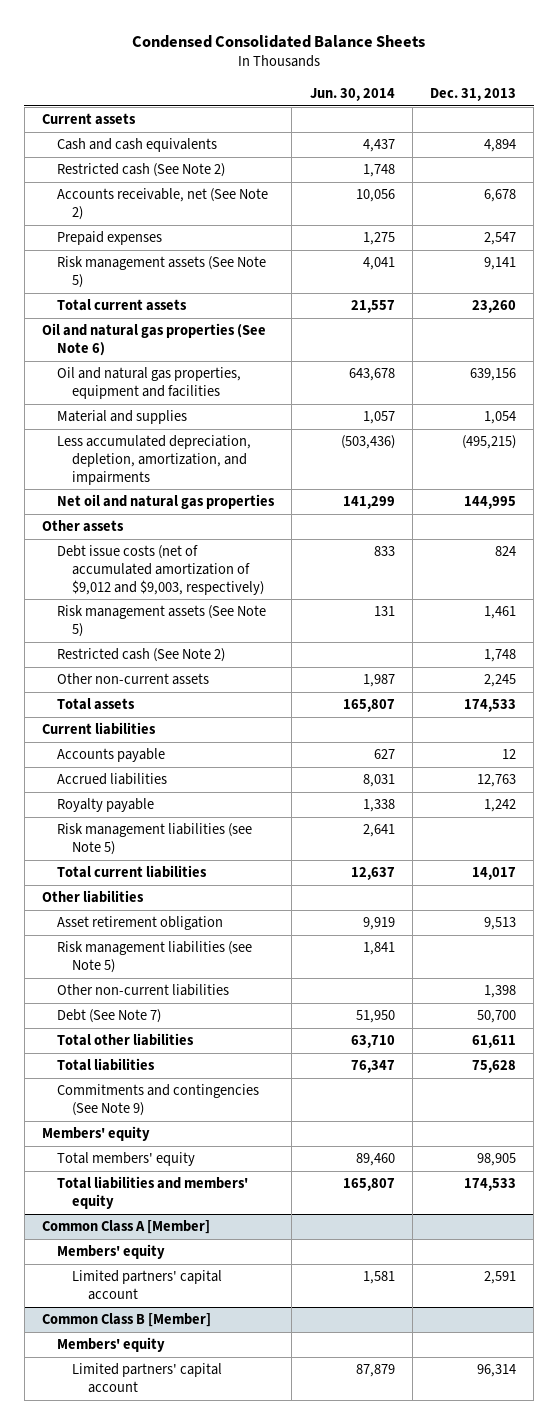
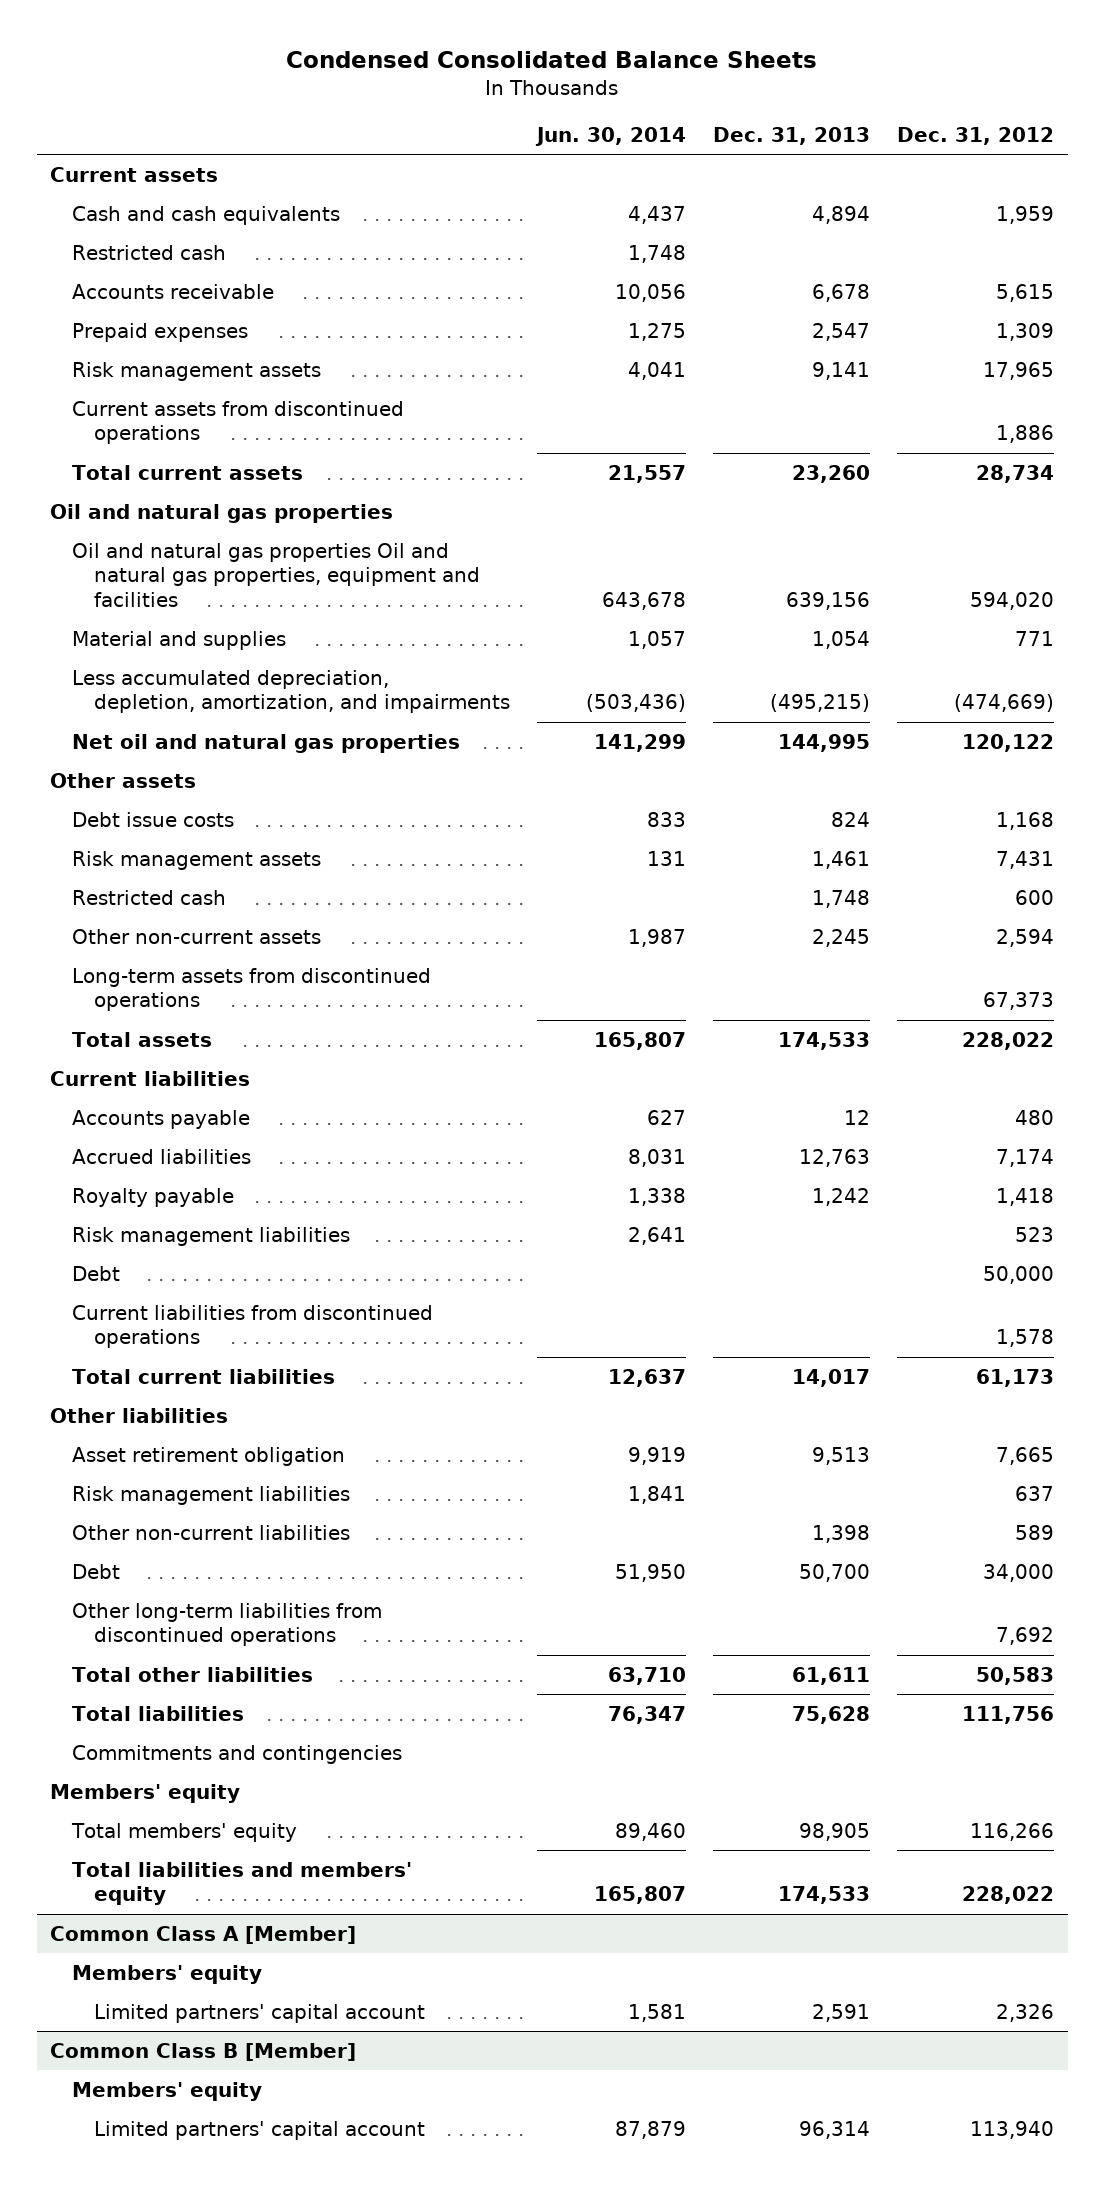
none -> [897,127,1055,146] Dec. 31, 2012
[57,163,226,178] Restricted cash (See Note 2) -> [72,245,227,261] Restricted cash
[57,188,269,220] Accounts receivable, net (See Note 2) -> [72,284,275,300] Accounts receivable
[57,256,267,288] Risk management assets (See Note 5) -> [72,362,322,382] Risk management assets
none -> [72,401,405,445] Current assets from discontinued operations
[42,323,267,356] Oil and natural gas properties (See Note 6) -> [50,504,394,524] Oil and natural gas properties
[57,367,242,399] Oil and natural gas properties, equipment and facilities -> [72,543,481,607] Oil and natural gas properties Oil and natural gas properties, equipment and facilities
[57,545,265,595] Debt issue costs (net of accumulated amortization of $9,012 and $9,003, respectively) -> [72,812,235,828] Debt issue costs
[57,605,267,637] Risk management assets (See Note 5) -> [72,851,322,871] Risk management assets
[57,648,226,663] Restricted cash (See Note 2) -> [72,890,227,906] Restricted cash
none -> [72,968,432,1012] Long-term assets from discontinued operations
[57,823,253,855] Risk management liabilities (see Note 5) -> [72,1227,351,1247] Risk management liabilities
none -> [72,1266,121,1282] Debt
none -> [72,1305,434,1349] Current liabilities from discontinued operations
[57,941,253,973] Risk management liabilities (see Note 5) -> [72,1486,351,1506] Risk management liabilities
[57,1009,162,1024] Debt (See Note 7) -> [72,1564,121,1580] Debt
none -> [72,1603,383,1647] Other long-term liabilities from discontinued operations
[57,1084,260,1116] Commitments and contingencies (See Note 9) -> [72,1745,403,1765] Commitments and contingencies

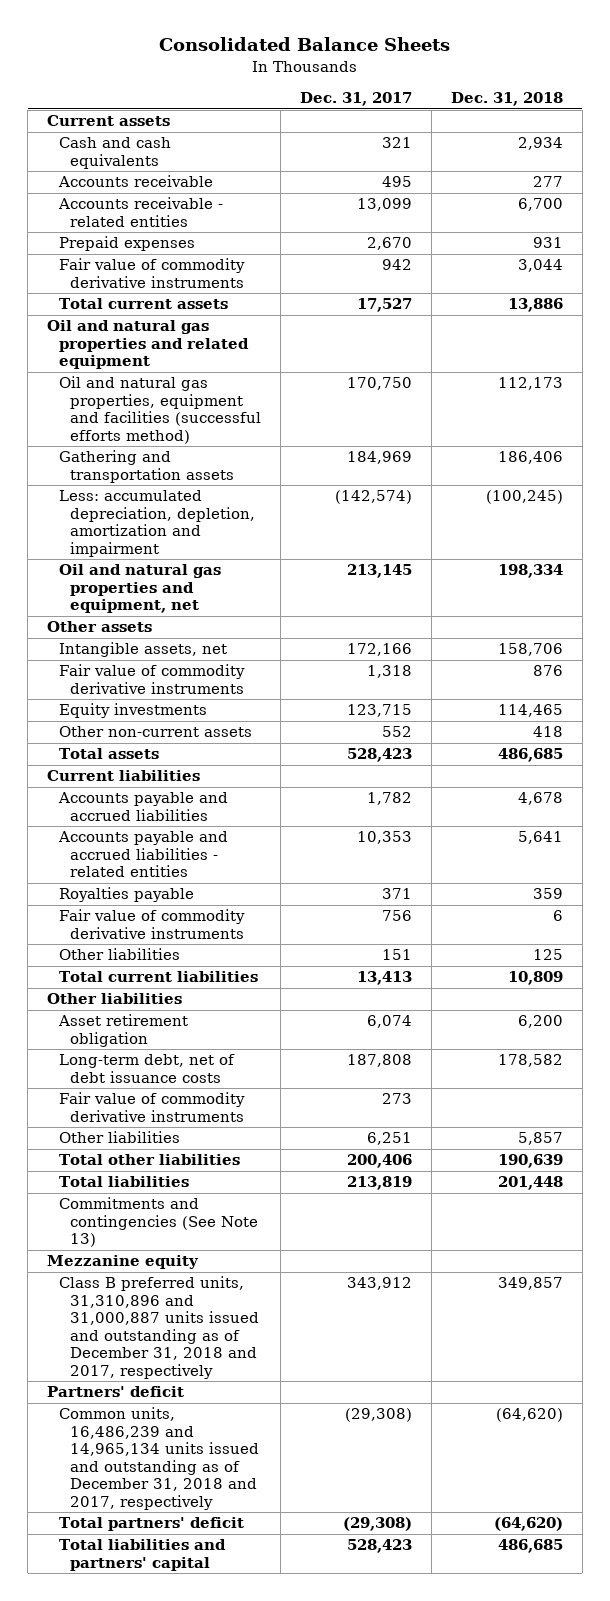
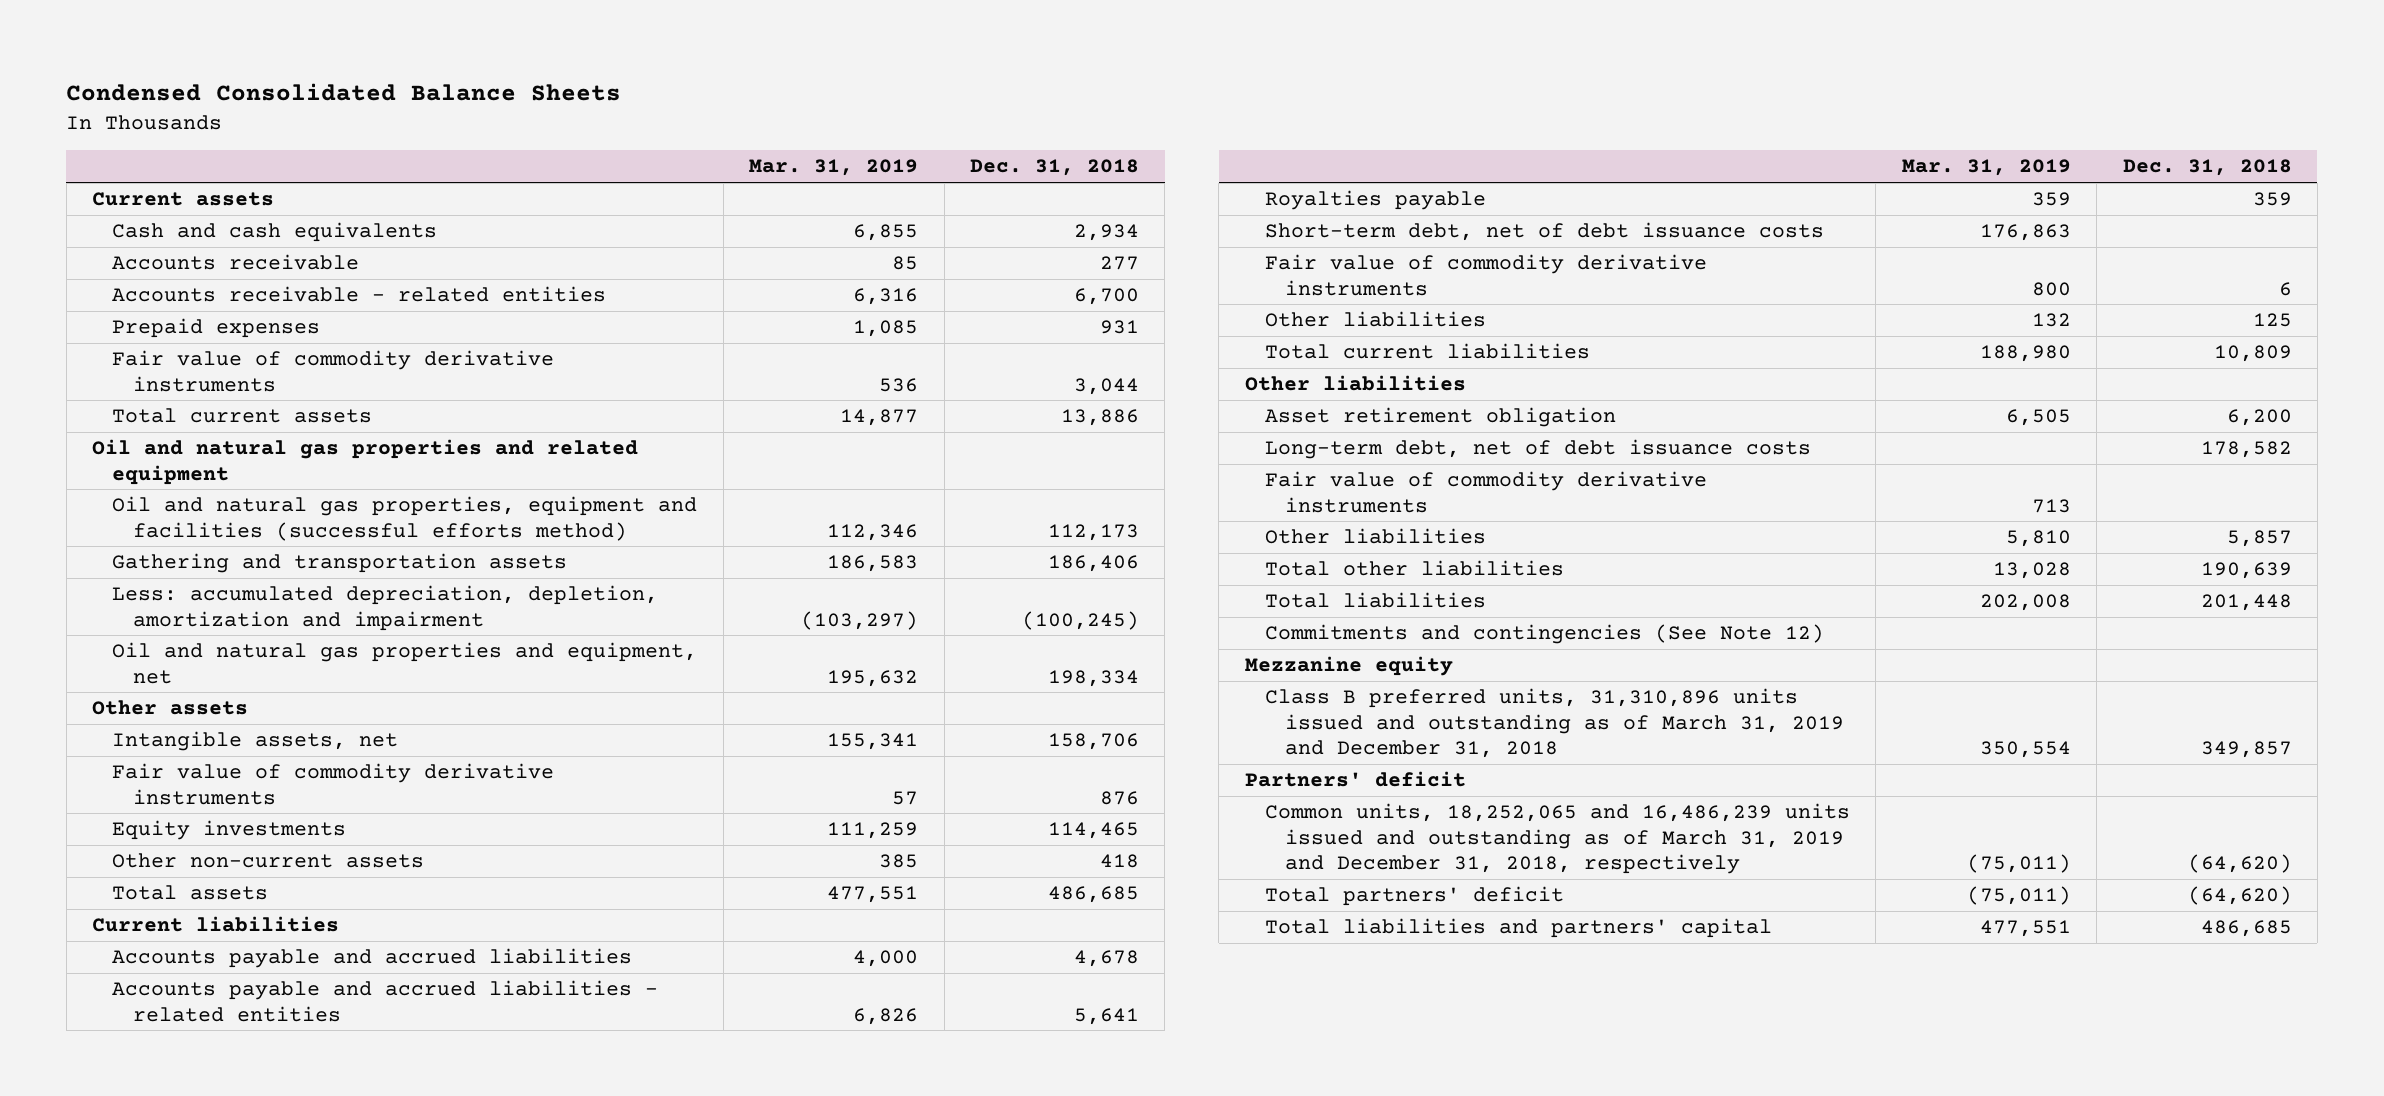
[159,37,451,52] Consolidated Balance Sheets -> [66,82,622,101] Condensed Consolidated Balance Sheets
[300,92,413,107] Dec. 31, 2017 -> none
none -> [749,159,919,177] Mar. 31, 2019
none -> [1264,222,1824,242] Short-term debt, net of debt issuance costs
[58,1197,259,1248] Commitments and contingencies (See Note 13) -> [1264,624,1824,645] Commitments and contingencies (See Note 12)
[58,1276,260,1379] Class B preferred units, 31,310,896 and 31,000,887 units issued and outstanding as of December 31, 2018 and 2017, respectively -> [1264,688,1845,758] Class B preferred units, 31,310,896 units issued and outstanding as of March 31, 2019 and December 31, 2018
[58,1407,260,1510] Common units, 16,486,239 and 14,965,134 units issued and outstanding as of December 31, 2018 and 2017, respectively -> [1264,803,1850,874] Common units, 18,252,065 and 16,486,239 units issued and outstanding as of March 31, 2019 and December 31, 2018, respectively

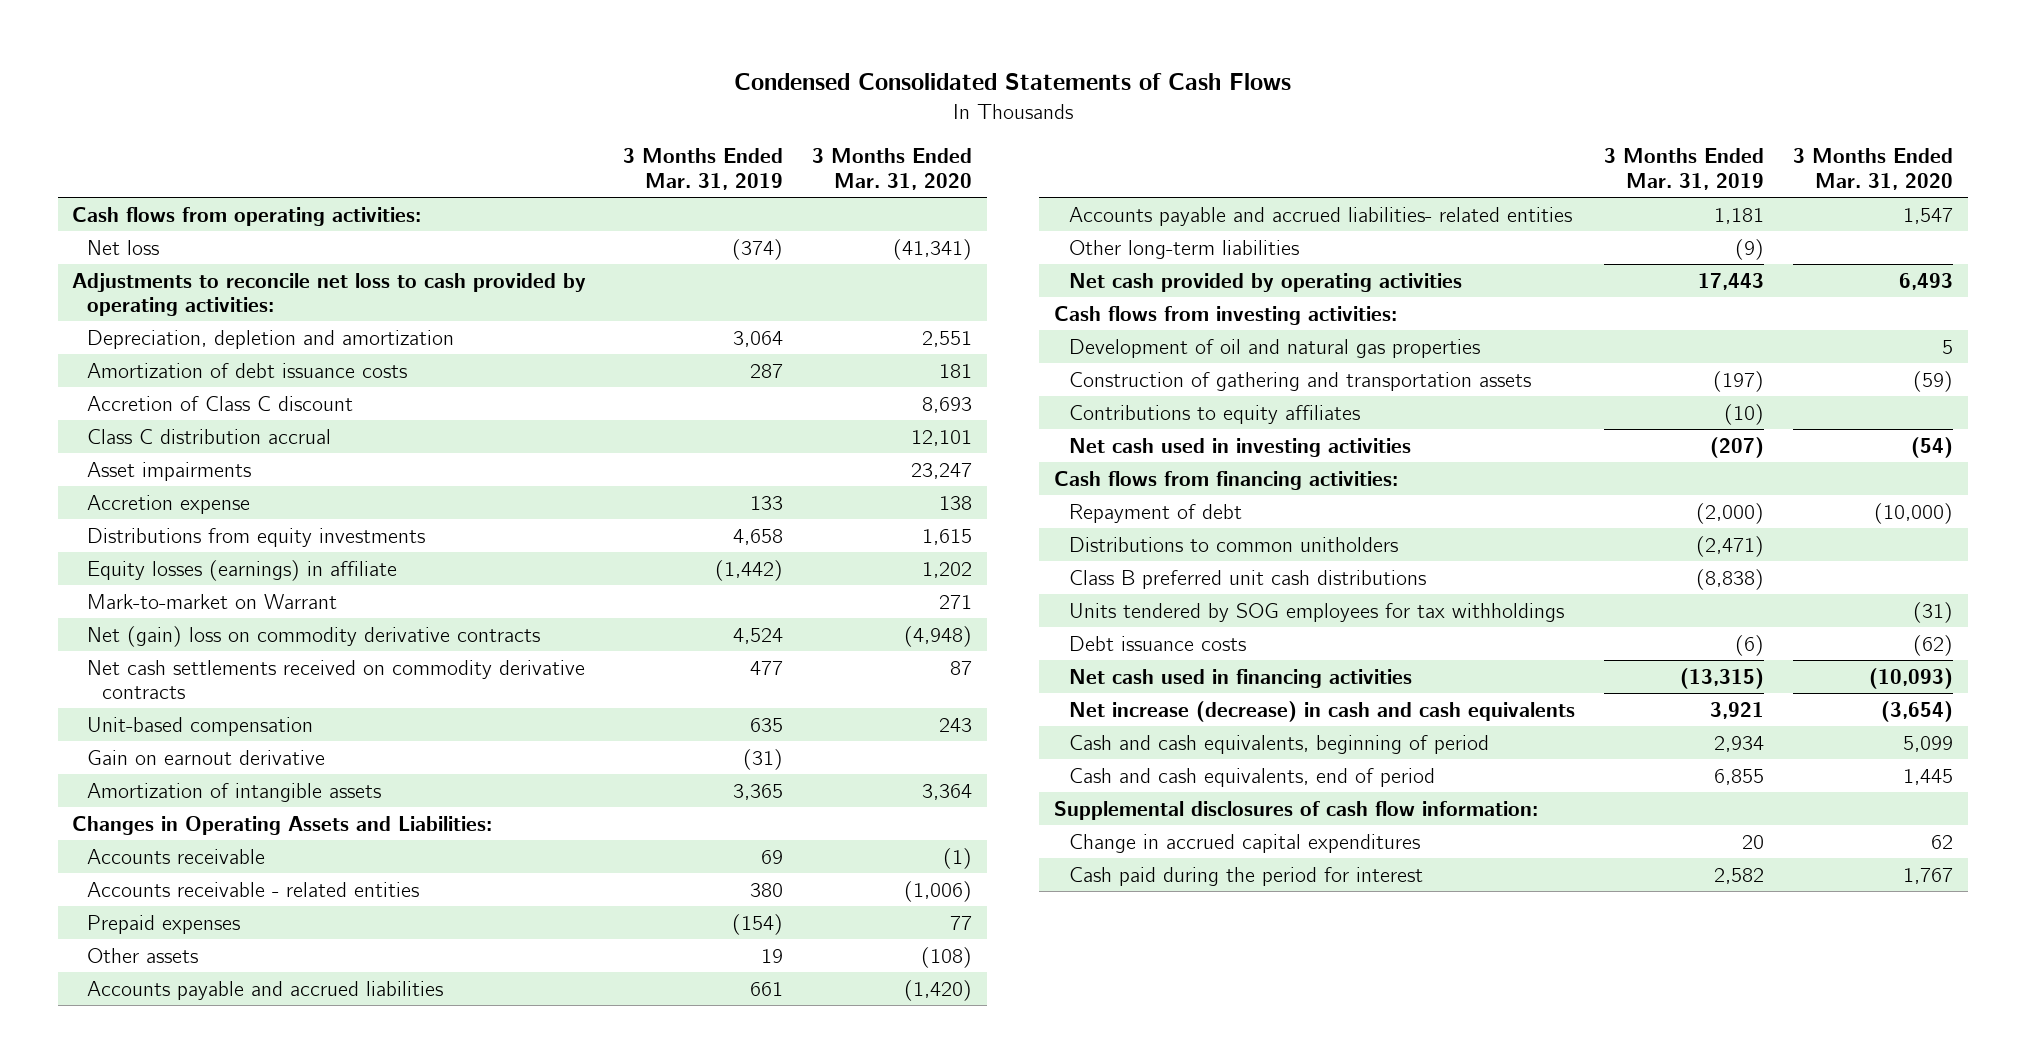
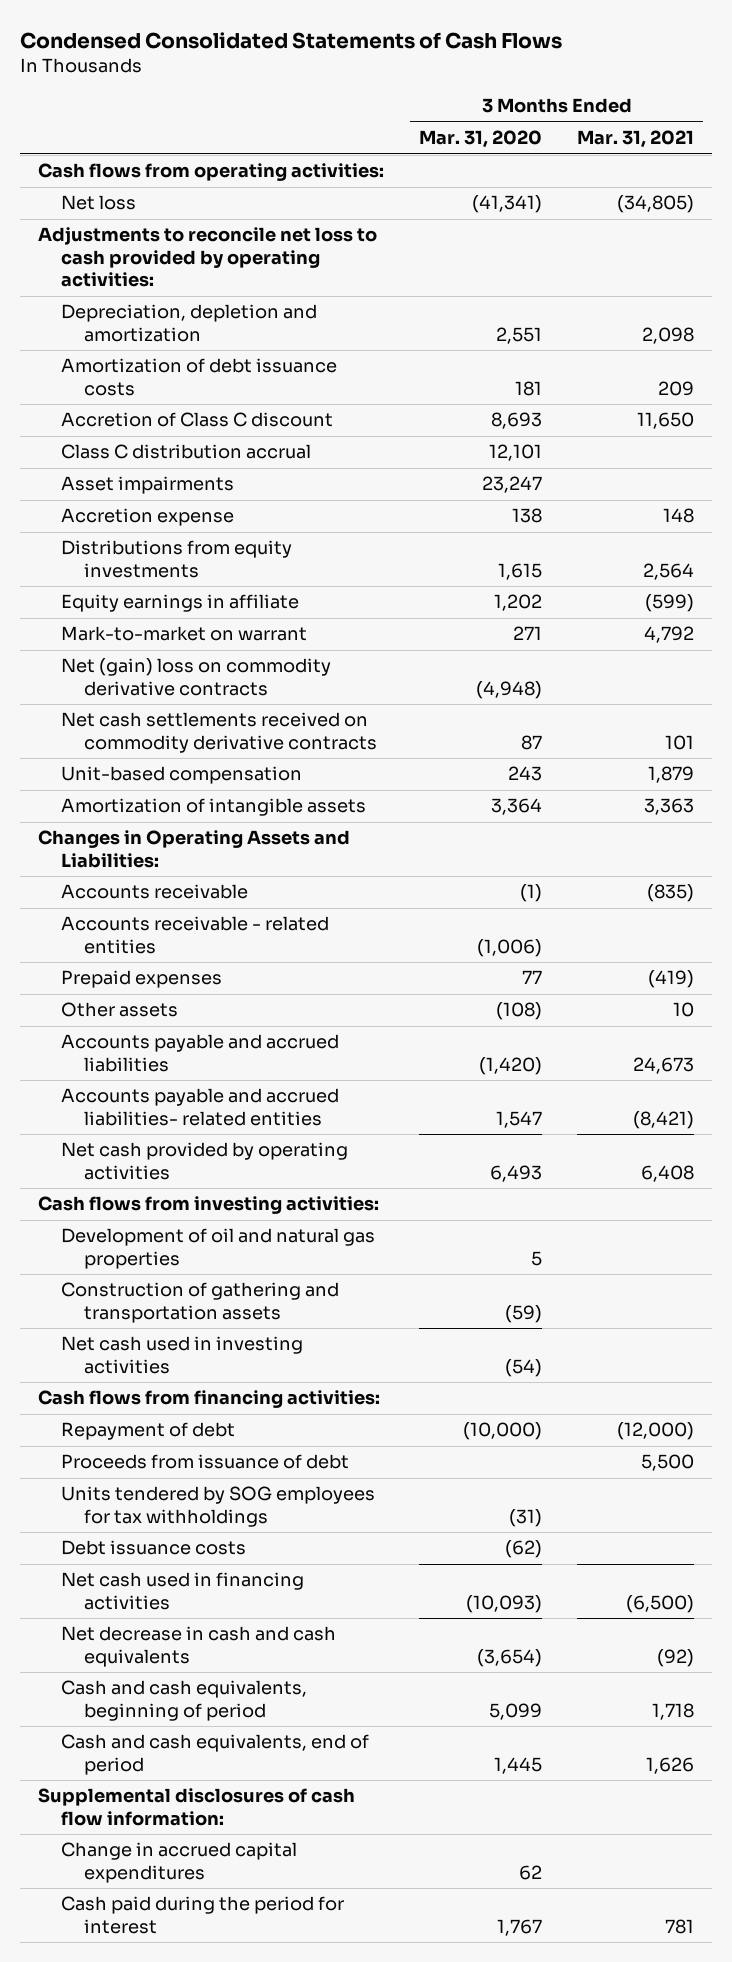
[622,148,783,191] 3 Months Ended Mar. 31, 2019 -> none
none -> [577,130,695,149] Mar. 31, 2021
[87,559,398,581] Equity losses (earnings) in affiliate -> [60,594,299,613] Equity earnings in affiliate
[87,593,338,609] Mark-to-market on Warrant -> [60,626,307,642] Mark-to-market on warrant
[87,749,326,765] Gain on earnout derivative -> none
[1068,239,1299,259] Other long-term liabilities -> none
[1068,404,1360,424] Contributions to equity affiliates -> none
[1068,536,1398,552] Distributions to common unitholders -> none
[1068,569,1426,589] Class B preferred unit cash distributions -> none
none -> [60,1454,349,1470] Proceeds from issuance of debt
[1068,700,1575,722] Net increase (decrease) in cash and cash equivalents -> [60,1626,336,1667] Net decrease in cash and cash equivalents

